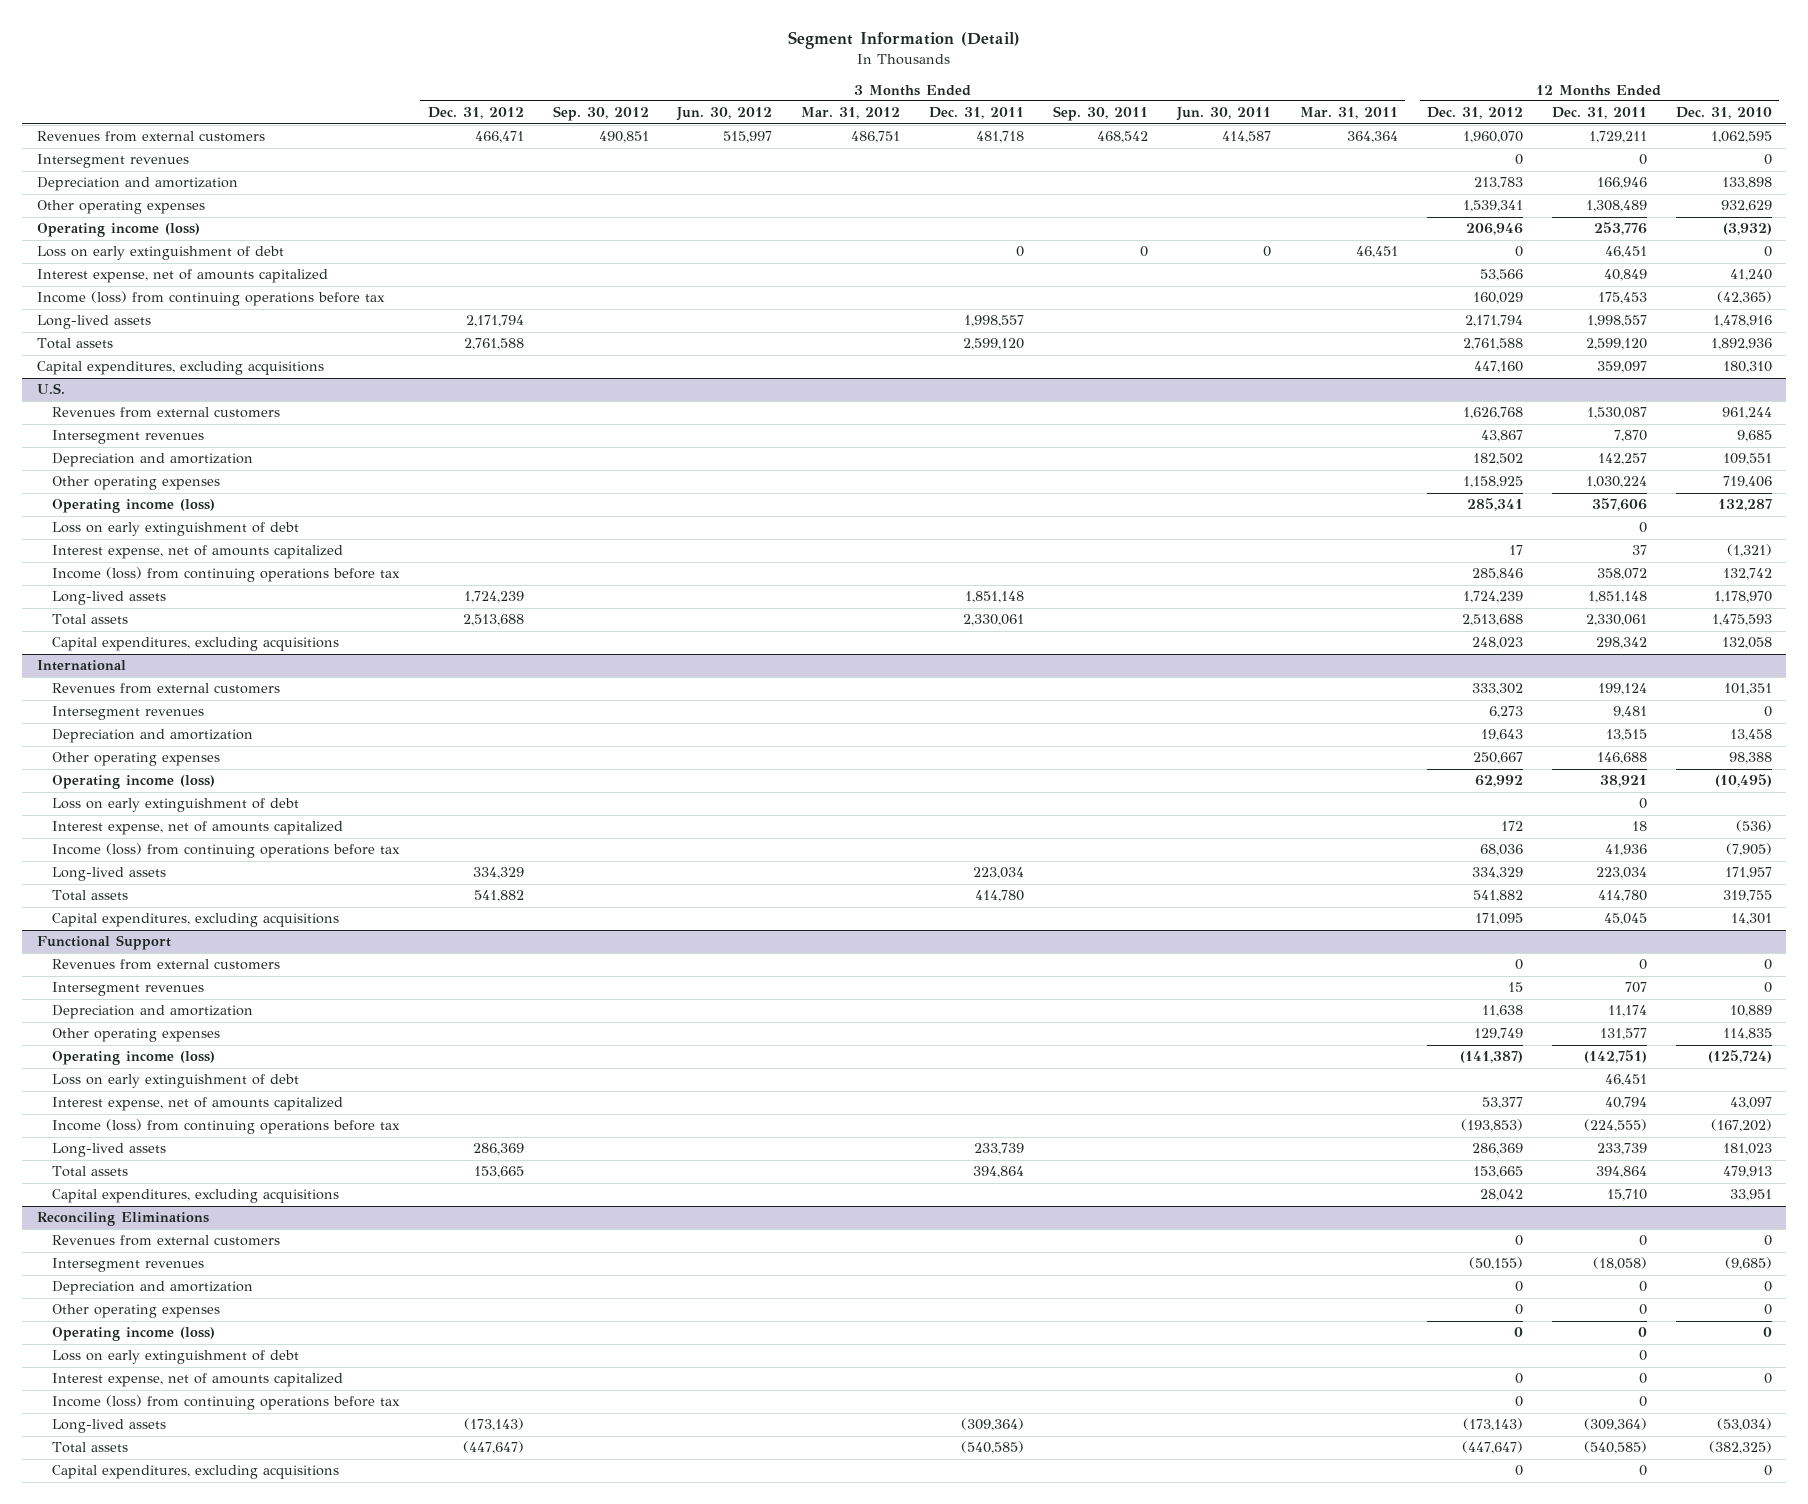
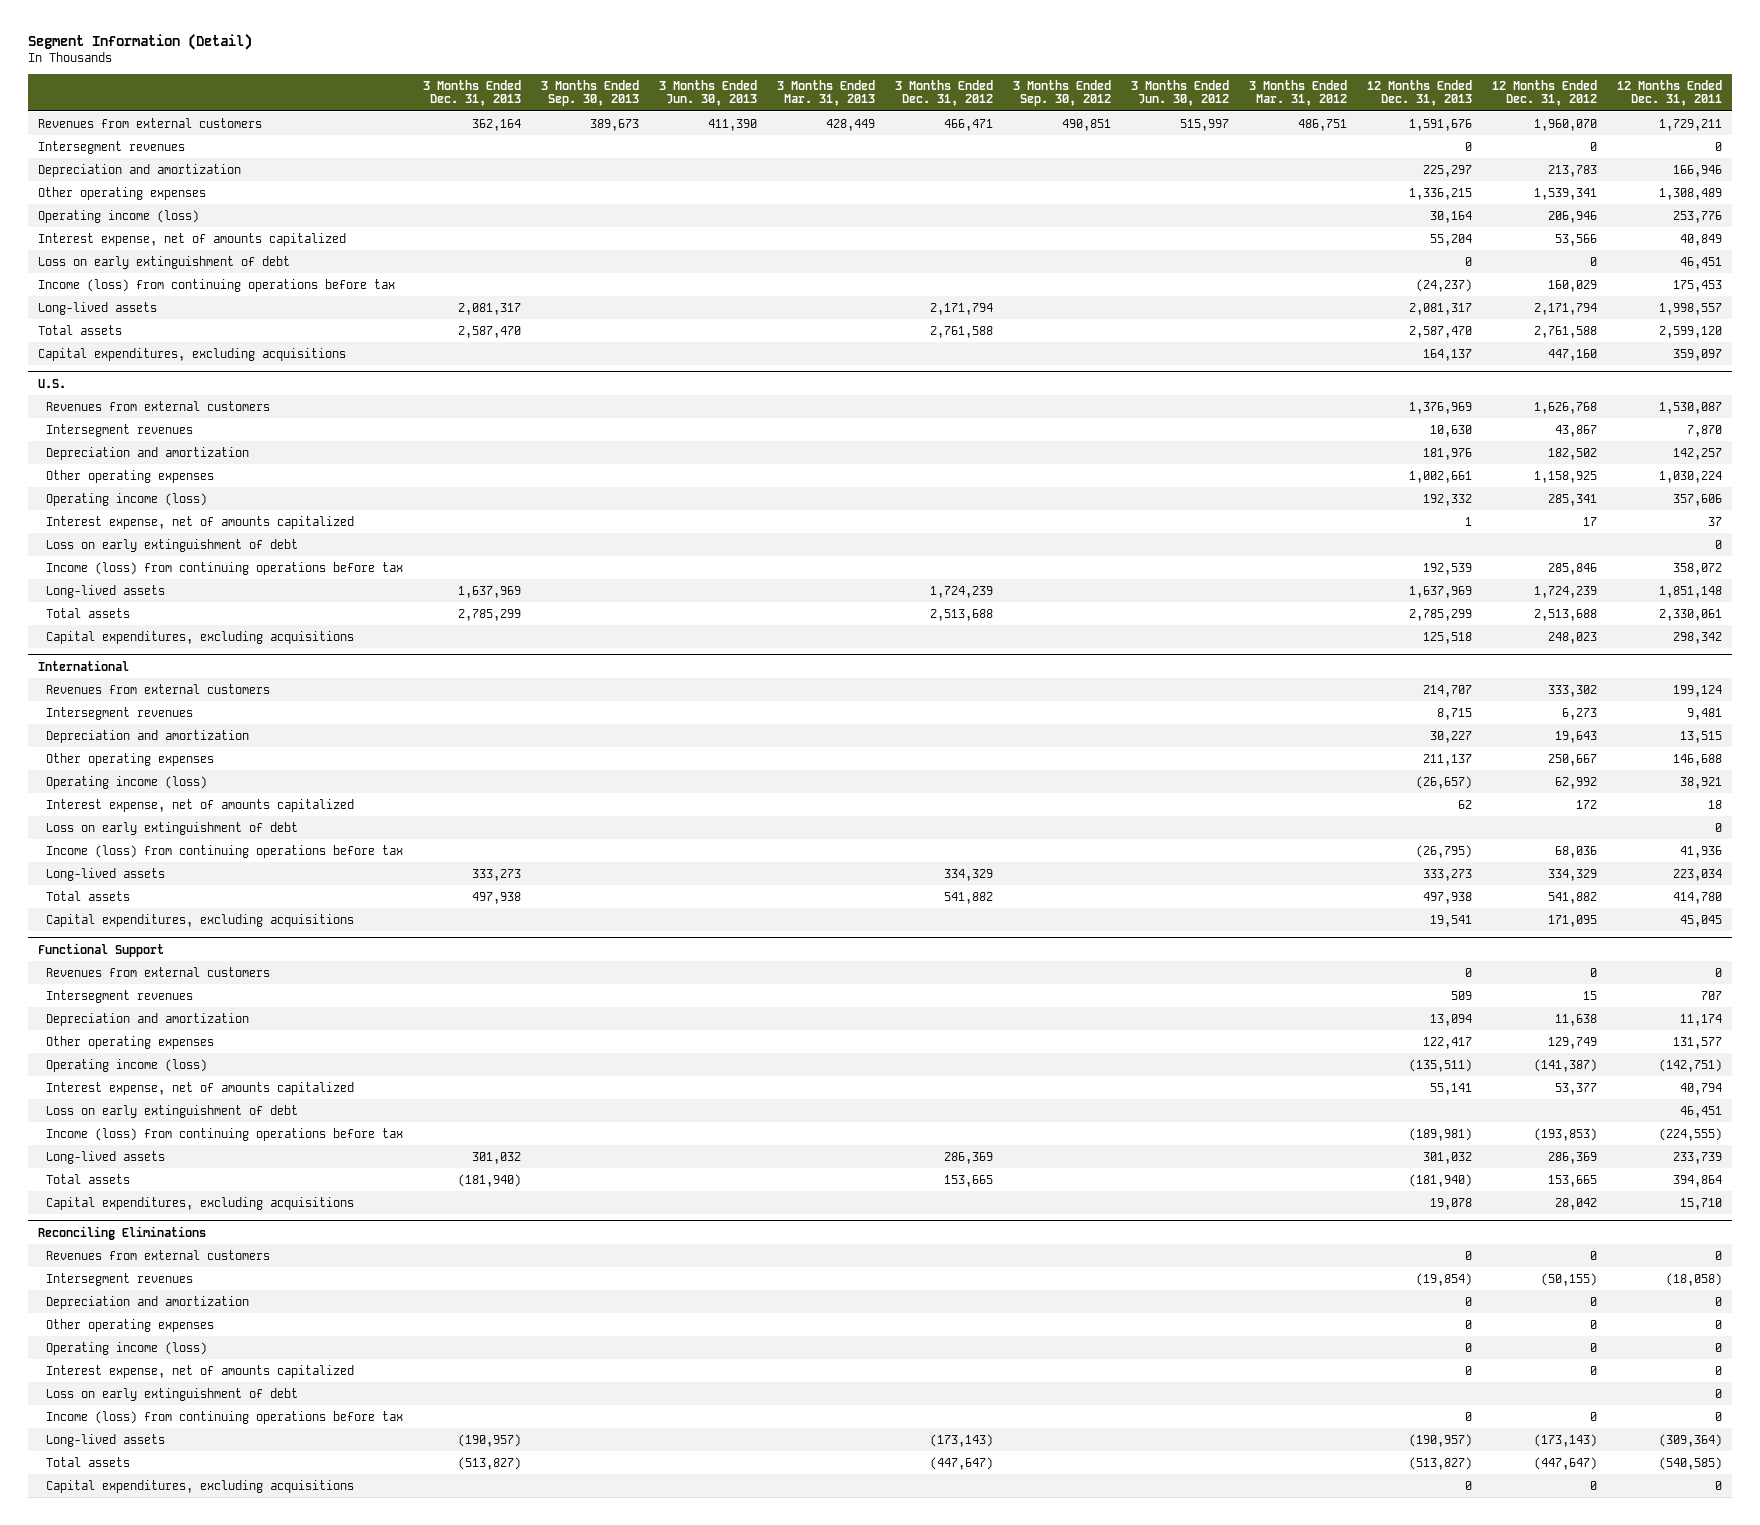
[929,107,1025,120] Dec. 31, 2011 -> none
[1053,106,1149,122] Sep. 30, 2011 -> none
[1176,107,1272,122] Jun. 30, 2011 -> none
[1300,107,1399,120] Mar. 31, 2011 -> none
[1675,107,1772,120] Dec. 31, 2010 -> none
none -> [423,79,522,107] 3 Months Ended Dec. 31, 2013
none -> [541,79,640,107] 3 Months Ended Sep. 30, 2013
none -> [659,79,758,107] 3 Months Ended Jun. 30, 2013
none -> [777,79,876,107] 3 Months Ended Mar. 31, 2013
none -> [1366,79,1472,107] 12 Months Ended Dec. 31, 2013
[36,246,284,261] Loss on early extinguishment of debt -> [37,255,290,269] Loss on early extinguishment of debt
[51,522,299,537] Loss on early extinguishment of debt -> [46,538,299,552] Loss on early extinguishment of debt
[51,798,299,813] Loss on early extinguishment of debt -> [46,821,299,835] Loss on early extinguishment of debt
[51,1074,299,1089] Loss on early extinguishment of debt -> [46,1104,299,1118] Loss on early extinguishment of debt
[51,1350,299,1365] Loss on early extinguishment of debt -> [46,1387,299,1401] Loss on early extinguishment of debt

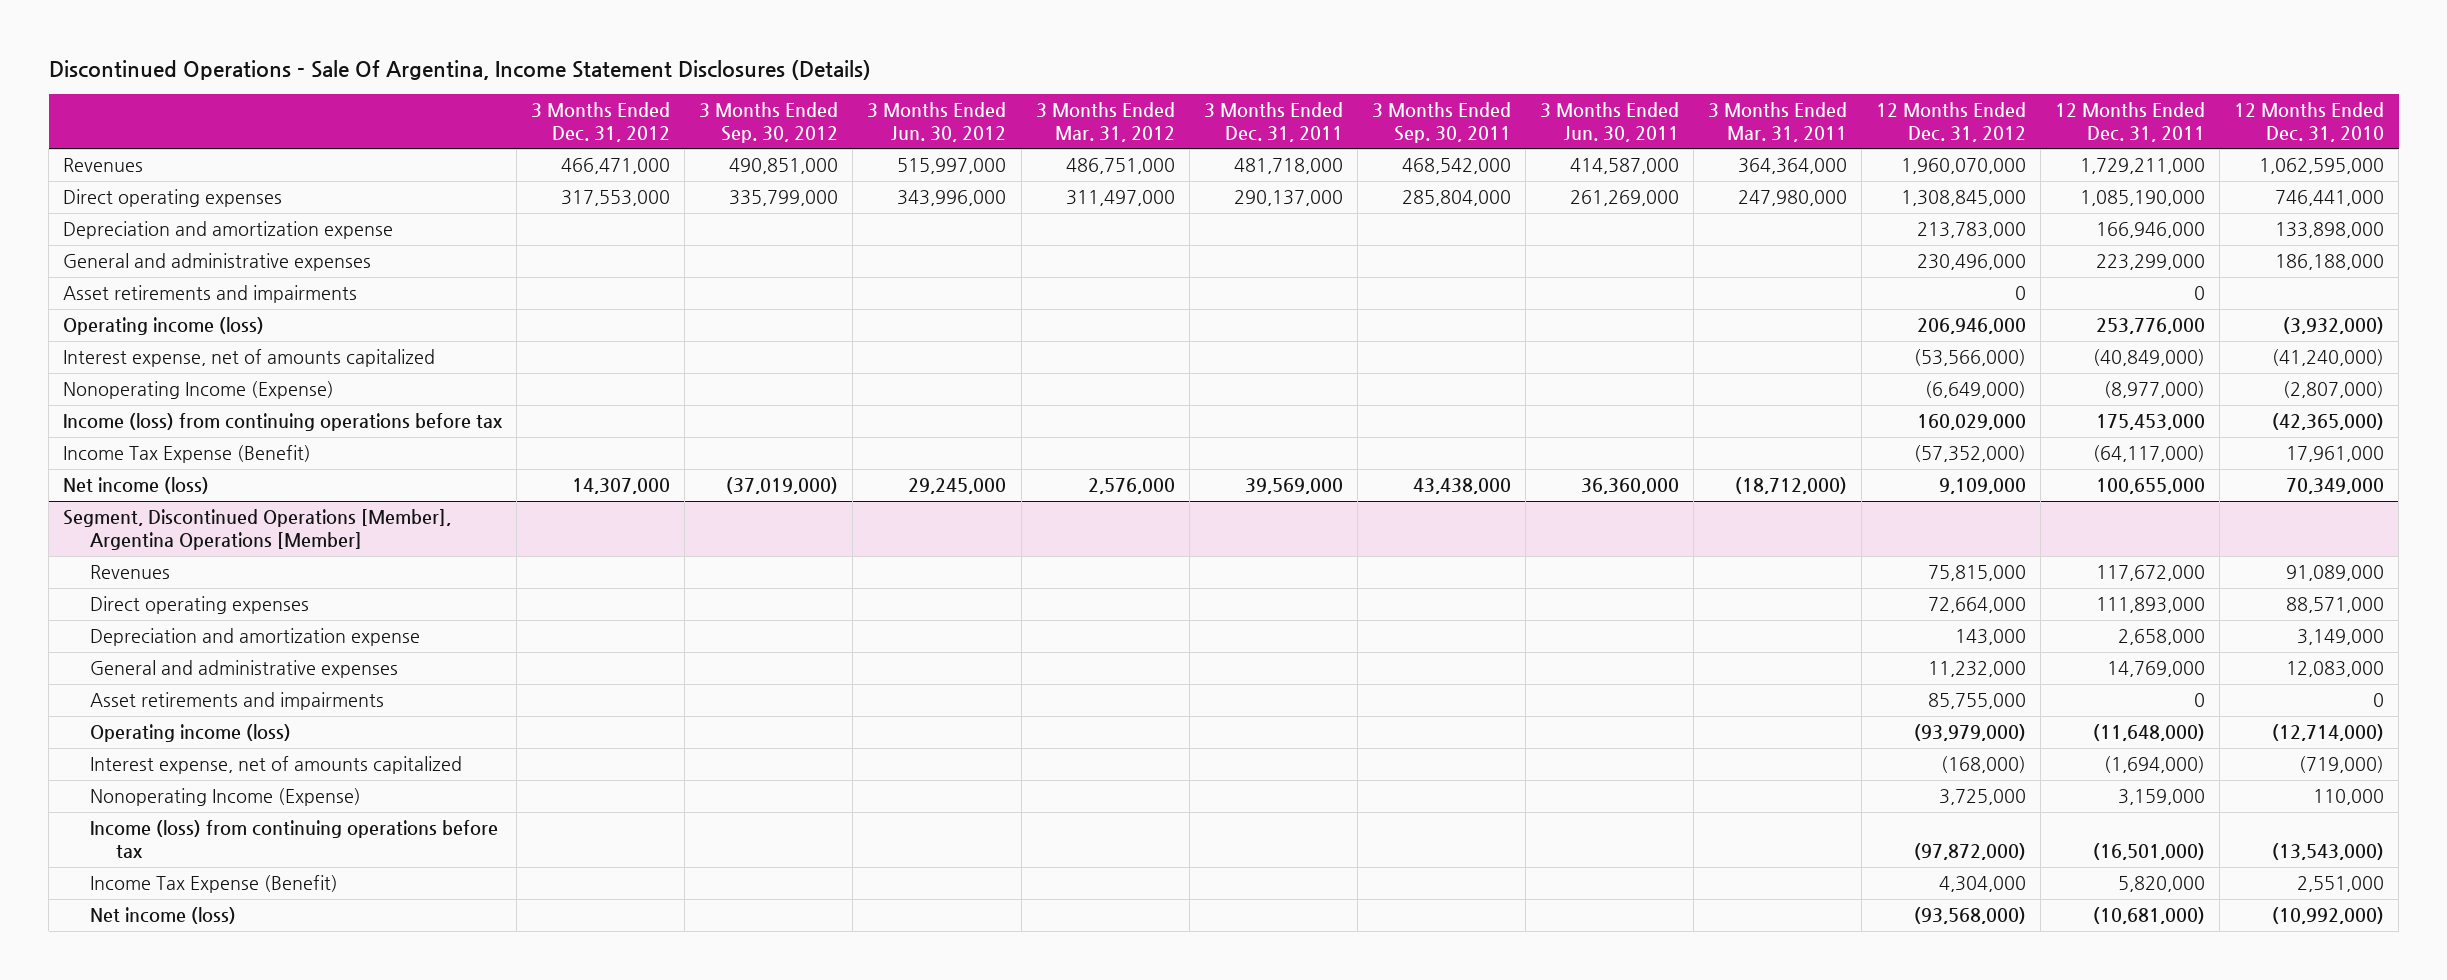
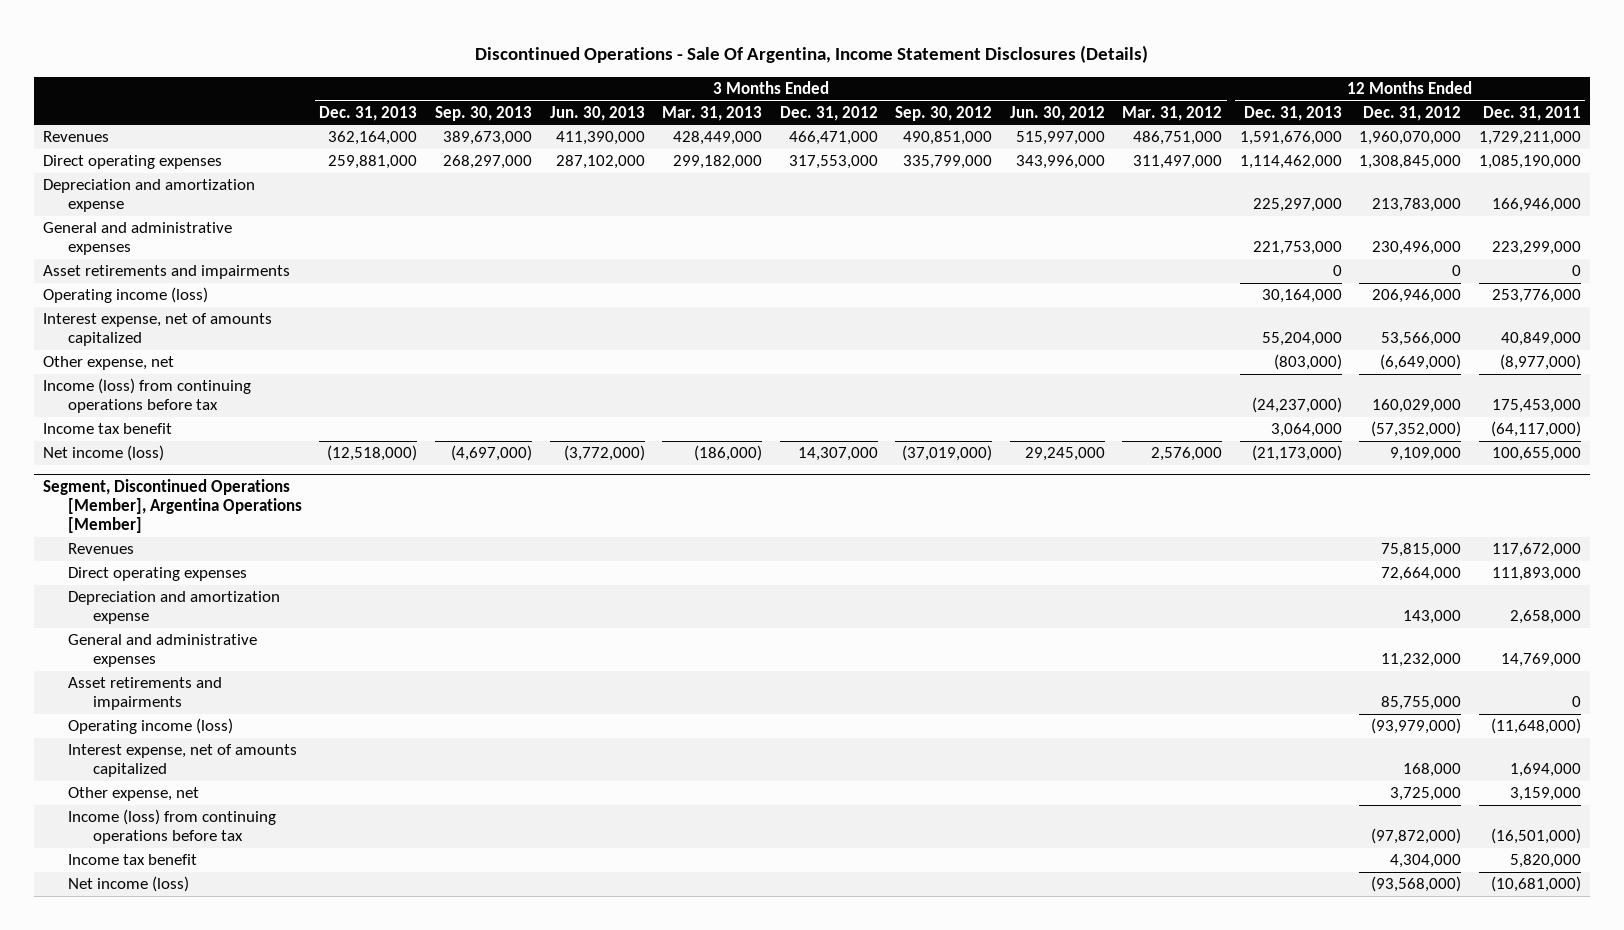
[1203,101,1343,142] 3 Months Ended Dec. 31, 2011 -> none
[1371,101,1511,143] 3 Months Ended Sep. 30, 2011 -> none
[1539,101,1679,142] 3 Months Ended Jun. 30, 2011 -> none
[1708,101,1848,142] 3 Months Ended Mar. 31, 2011 -> none
[2234,101,2385,142] 12 Months Ended Dec. 31, 2010 -> none
none -> [319,105,418,121] Dec. 31, 2013
none -> [434,105,532,121] Sep. 30, 2013
none -> [549,105,645,121] Jun. 30, 2013
none -> [662,105,763,121] Mar. 31, 2013
none -> [1243,105,1342,121] Dec. 31, 2013
[1914,349,2027,367] (53,566,000) -> [1381,332,1462,347] 53,566,000
[2093,349,2206,367] (40,849,000) -> [1500,332,1581,347] 40,849,000
[63,381,335,400] Nonoperating Income (Expense) -> [43,356,175,371] Other expense, net
[63,445,312,464] Income Tax Expense (Benefit) -> [43,423,173,435] Income tax benefit
[1941,756,2027,774] (168,000) -> [1403,763,1462,778] 168,000
[2104,756,2206,774] (1,694,000) -> [1509,763,1581,778] 1,694,000
[89,788,361,807] Nonoperating Income (Expense) -> [67,787,199,802] Other expense, net
[89,875,338,894] Income Tax Expense (Benefit) -> [67,854,197,866] Income tax benefit

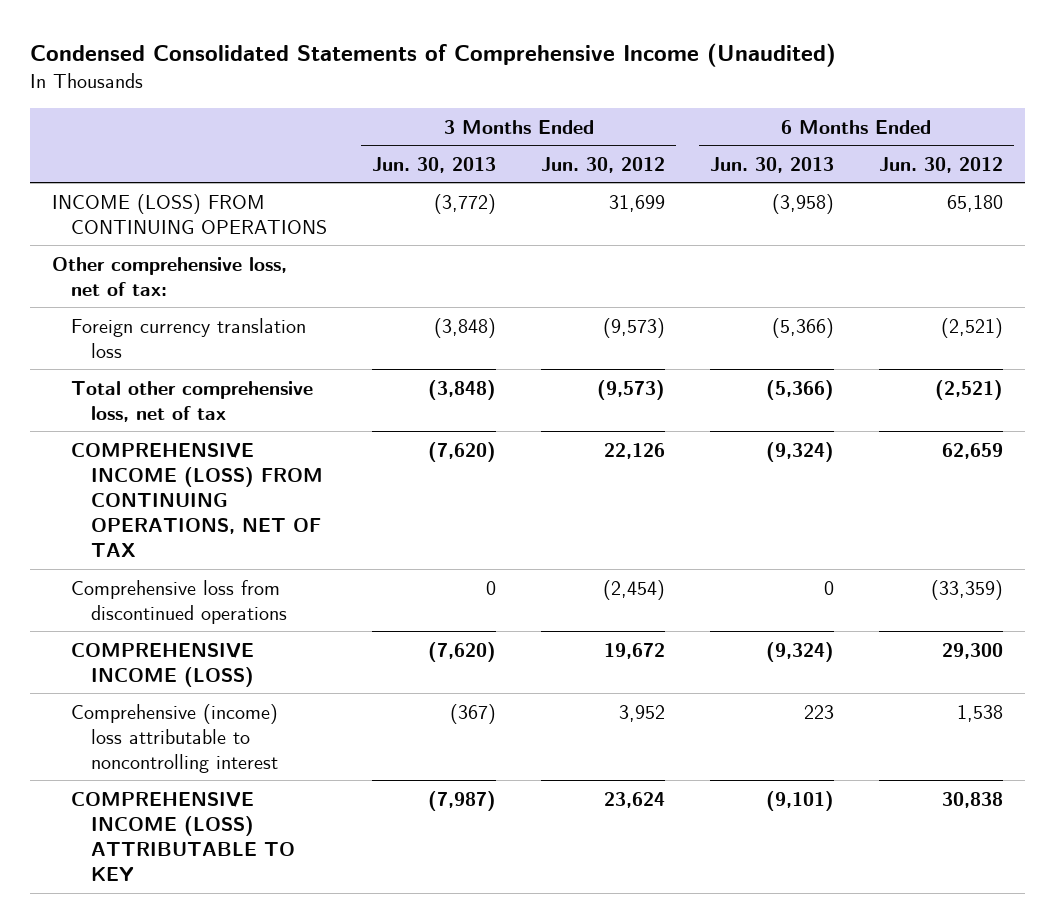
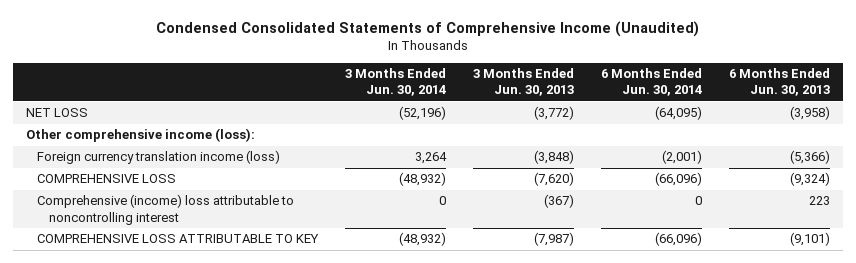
[541,156,666,173] Jun. 30, 2012 -> none
[878,156,1003,173] Jun. 30, 2012 -> none
none -> [345,67,447,97] 3 Months Ended Jun. 30, 2014
none -> [601,67,703,97] 6 Months Ended Jun. 30, 2014
[71,380,314,422] Total other comprehensive loss, net of tax -> none
[71,442,323,558] COMPREHENSIVE INCOME (LOSS) FROM CONTINUING OPERATIONS, NET OF TAX -> none
[71,579,287,624] Comprehensive loss from discontinued operations -> none
[52,193,328,234] INCOME (LOSS) FROM CONTINUING OPERATIONS -> [26,108,89,118] NET LOSS
[52,256,288,296] Other comprehensive loss, net of tax: -> [26,128,256,143] Other comprehensive income (loss):
[71,317,307,358] Foreign currency translation loss -> [37,150,281,165] Foreign currency translation income (loss)
[71,642,255,687] COMPREHENSIVE INCOME (LOSS) -> [37,174,177,184] COMPREHENSIVE LOSS
[71,791,295,882] COMPREHENSIVE INCOME (LOSS) ATTRIBUTABLE TO KEY -> [37,234,320,244] COMPREHENSIVE LOSS ATTRIBUTABLE TO KEY

